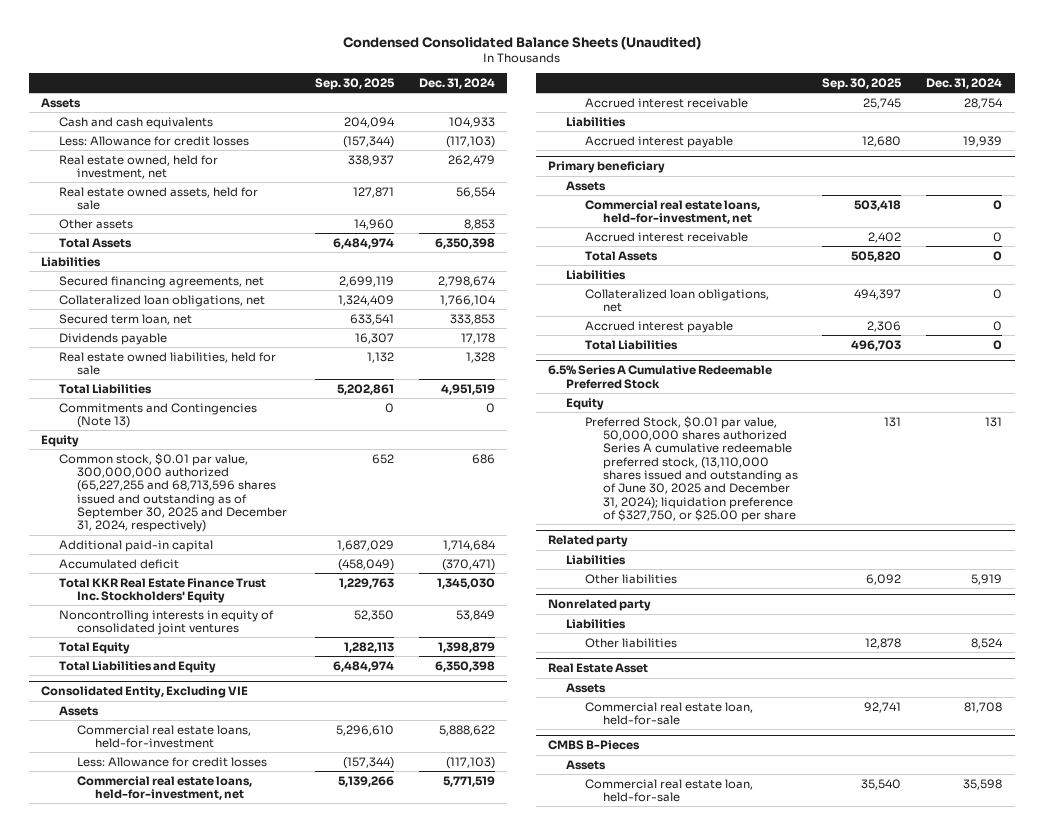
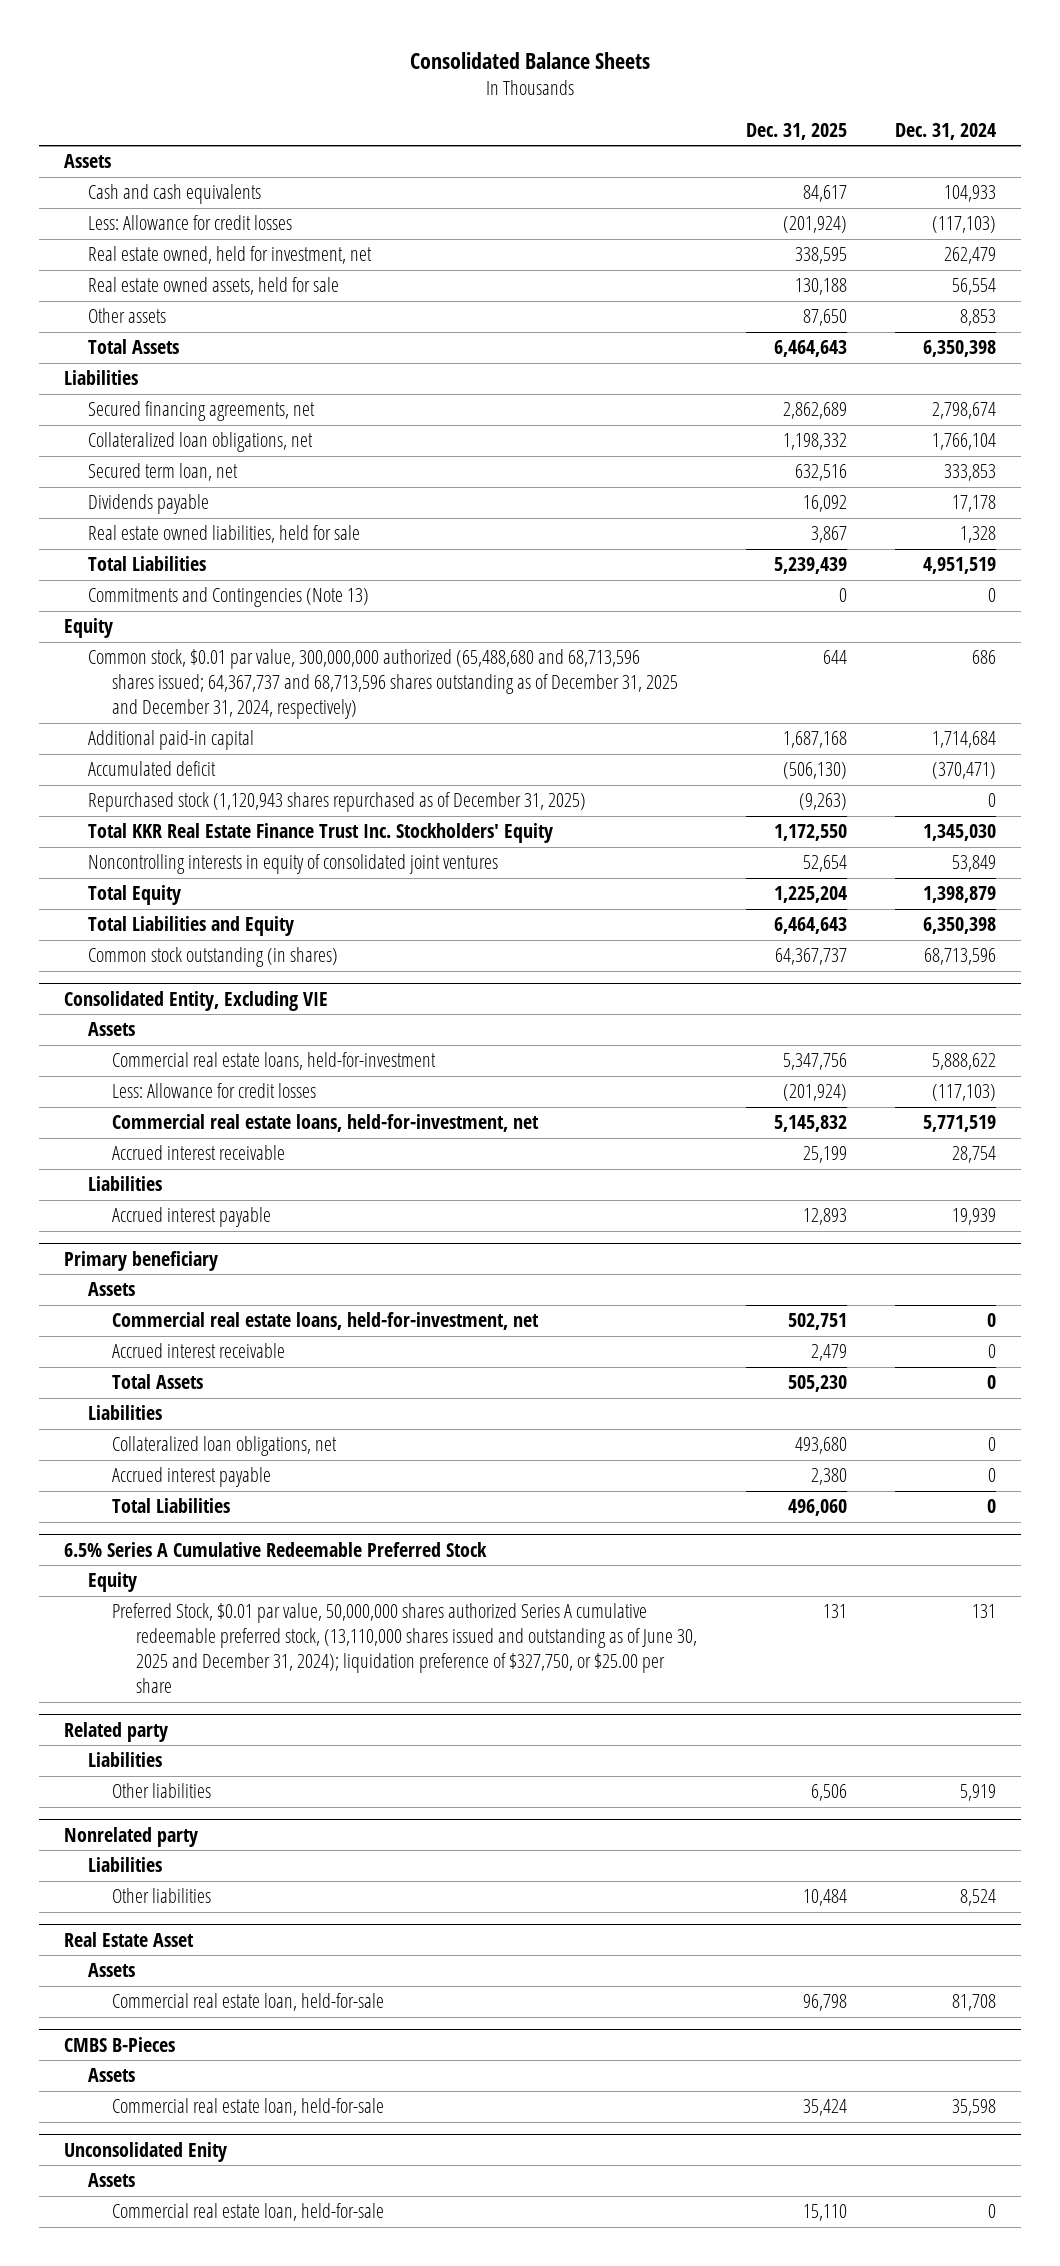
[342,35,701,50] Condensed Consolidated Balance Sheets (Unaudited) -> [410,52,651,70] Consolidated Balance Sheets
[315,78,396,91] Sep. 30, 2025 -> none
none -> [745,122,847,140] Dec. 31, 2025
[59,452,288,533] Common stock, $0.01 par value, 300,000,000 authorized (65,227,255 and 68,713,596 shares issued and outstanding as of September 30, 2025 and December 31, 2024, respectively) -> [87,649,679,720] Common stock, $0.01 par value, 300,000,000 authorized (65,488,680 and 68,713,596 shares issued; 64,367,737 and 68,713,596 shares outstanding as of December 31, 2025 and December 31, 2024, respectively)
none -> [87,792,586,813] Repurchased stock (1,120,943 shares repurchased as of December 31, 2025)
none -> [87,947,338,968] Common stock outstanding (in shares)
none -> [63,2141,227,2162] Unconsolidated Enity
none -> [87,2173,135,2188] Assets
none -> [112,2203,385,2222] Commercial real estate loan, held-for-sale

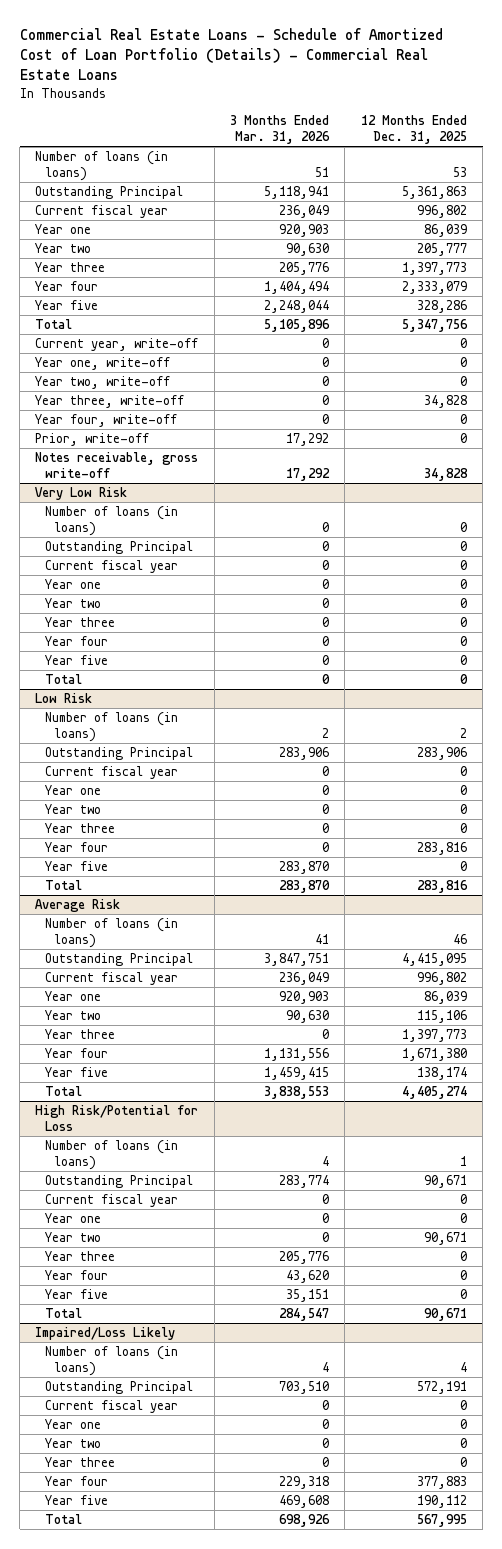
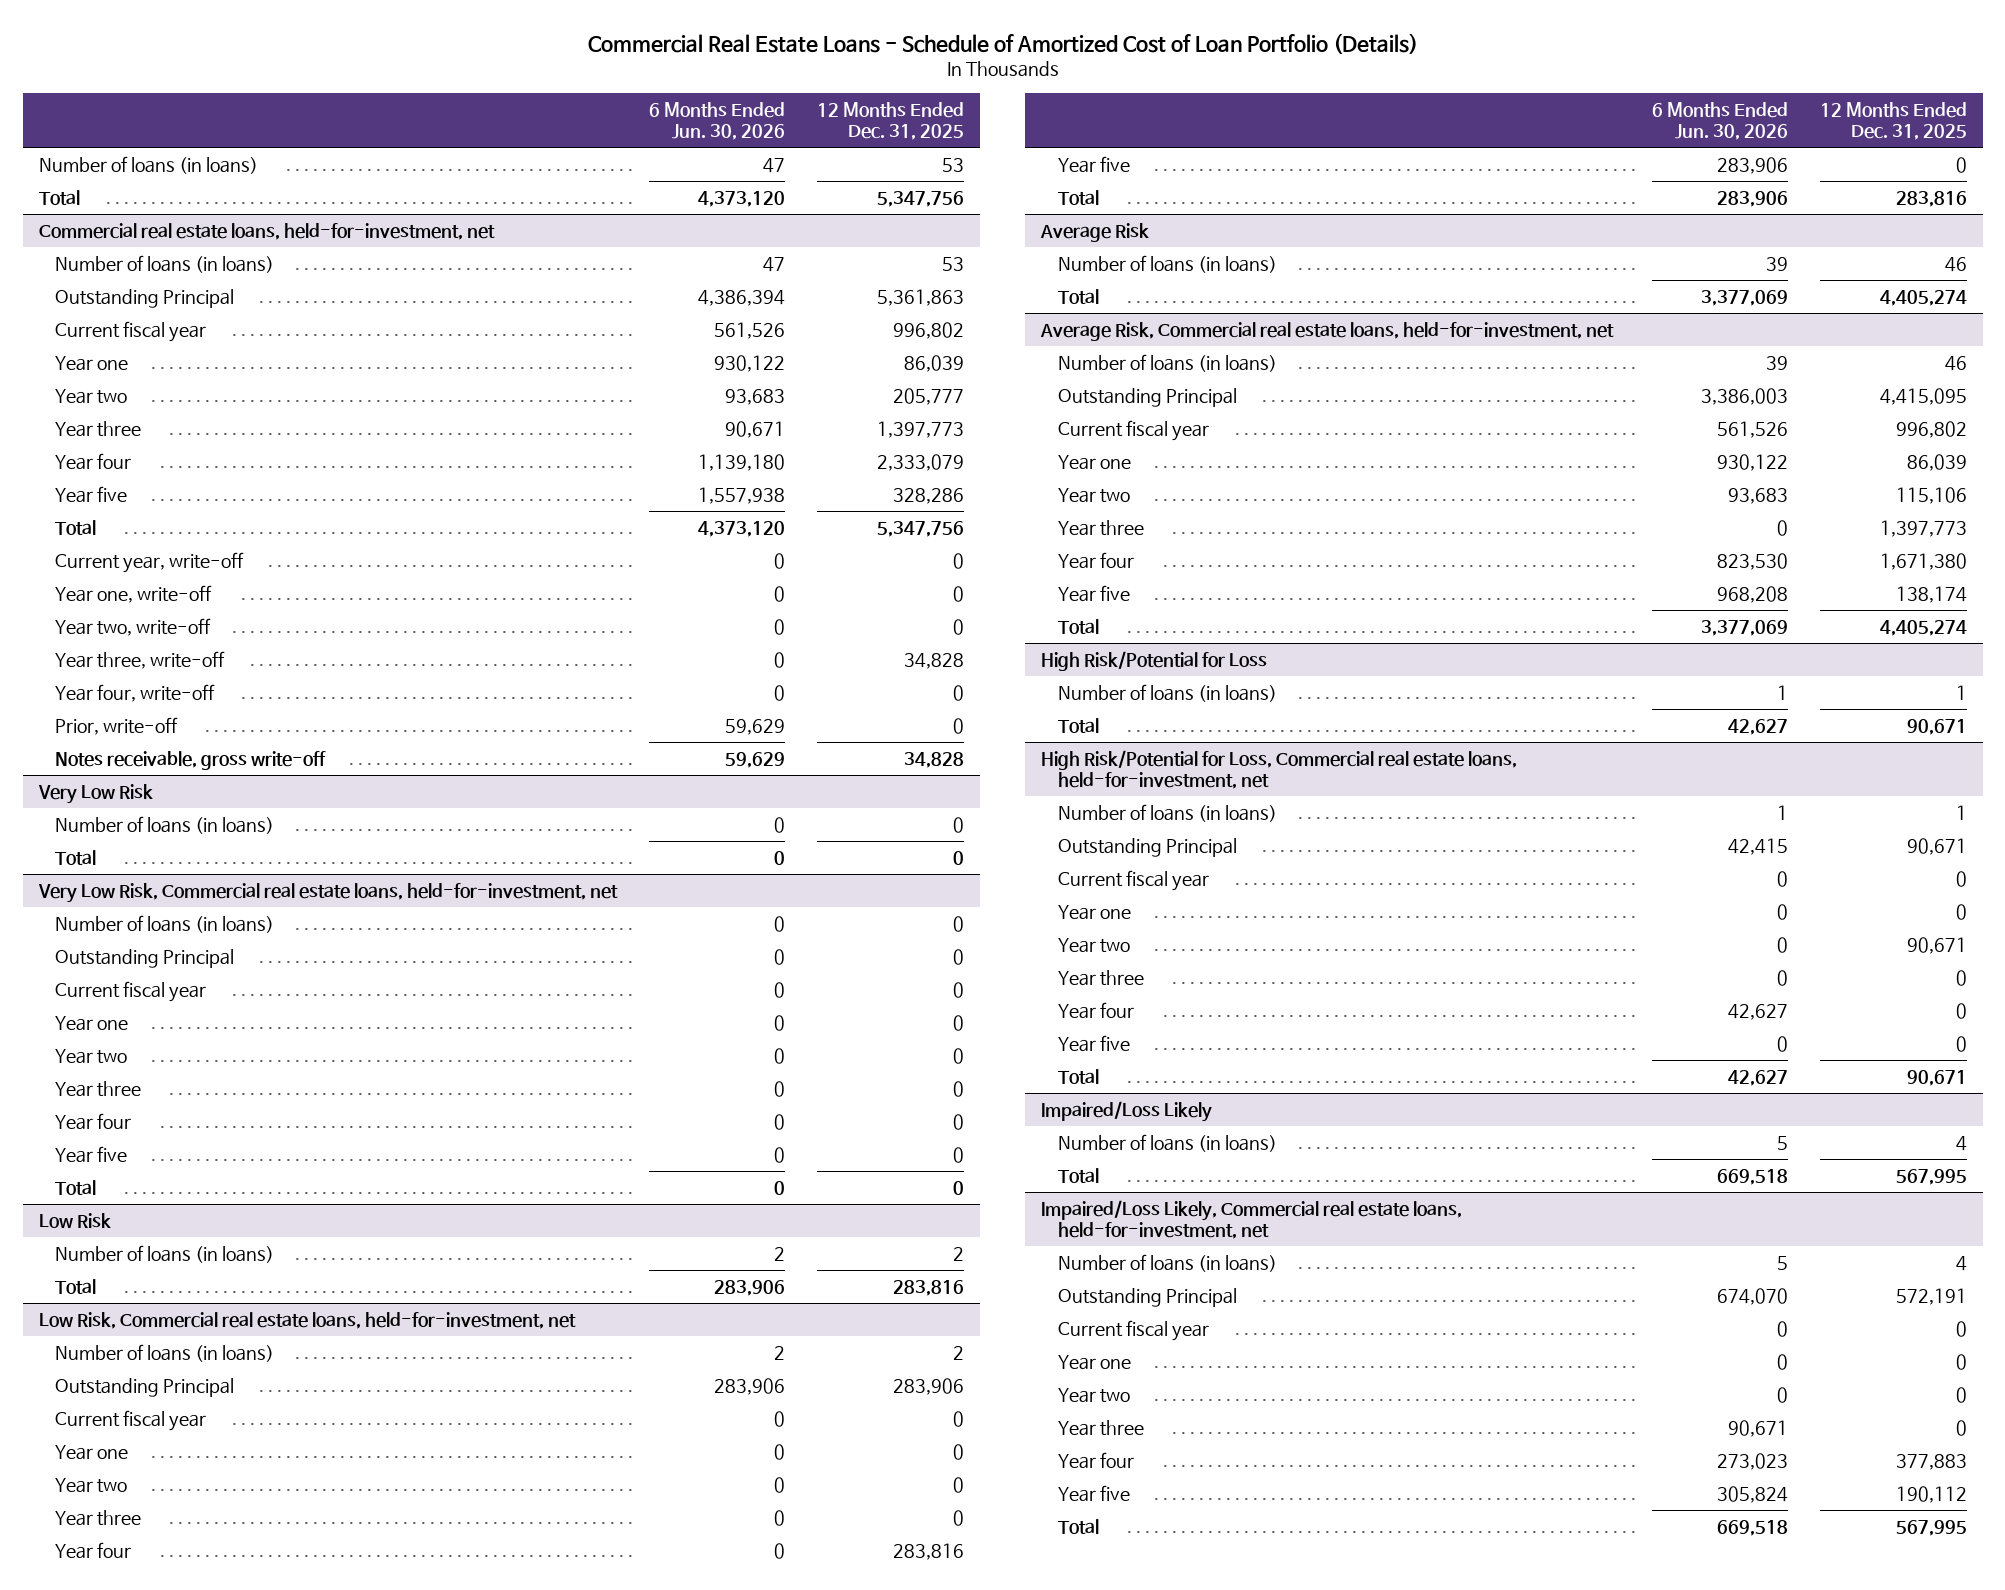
[19,27,443,81] Commercial Real Estate Loans - Schedule of Amortized Cost of Loan Portfolio (Details) - Commercial Real Estate Loans -> [587,32,1418,54] Commercial Real Estate Loans - Schedule of Amortized Cost of Loan Portfolio (Details)
[230,115,331,145] 3 Months Ended Mar. 31, 2026 -> none
none -> [648,102,785,141] 6 Months Ended Jun. 30, 2026
none -> [38,189,80,205] Total
none -> [38,222,495,240] Commercial real estate loans, held-for-investment, net
none -> [55,254,275,273] Number of loans (in loans)
none -> [55,849,97,865] Total
none -> [37,882,618,903] Very Low Risk, Commercial real estate loans, held-for-investment, net
none -> [55,914,275,933] Number of loans (in loans)
none -> [55,1278,97,1294] Total
none -> [38,1311,576,1329] Low Risk, Commercial real estate loans, held-for-investment, net
none -> [55,1343,275,1362] Number of loans (in loans)
none -> [1057,288,1099,304] Total
none -> [1040,321,1615,341] Average Risk, Commercial real estate loans, held-for-investment, net
none -> [1057,353,1277,372] Number of loans (in loans)
none -> [1057,717,1099,733] Total
none -> [1041,749,1518,789] High Risk/Potential for Loss, Commercial real estate loans, held-for-investment, net
none -> [1057,803,1277,822] Number of loans (in loans)
none -> [1057,1167,1099,1183] Total
none -> [1041,1199,1463,1239] Impaired/Loss Likely, Commercial real estate loans, held-for-investment, net
none -> [1057,1253,1277,1272] Number of loans (in loans)

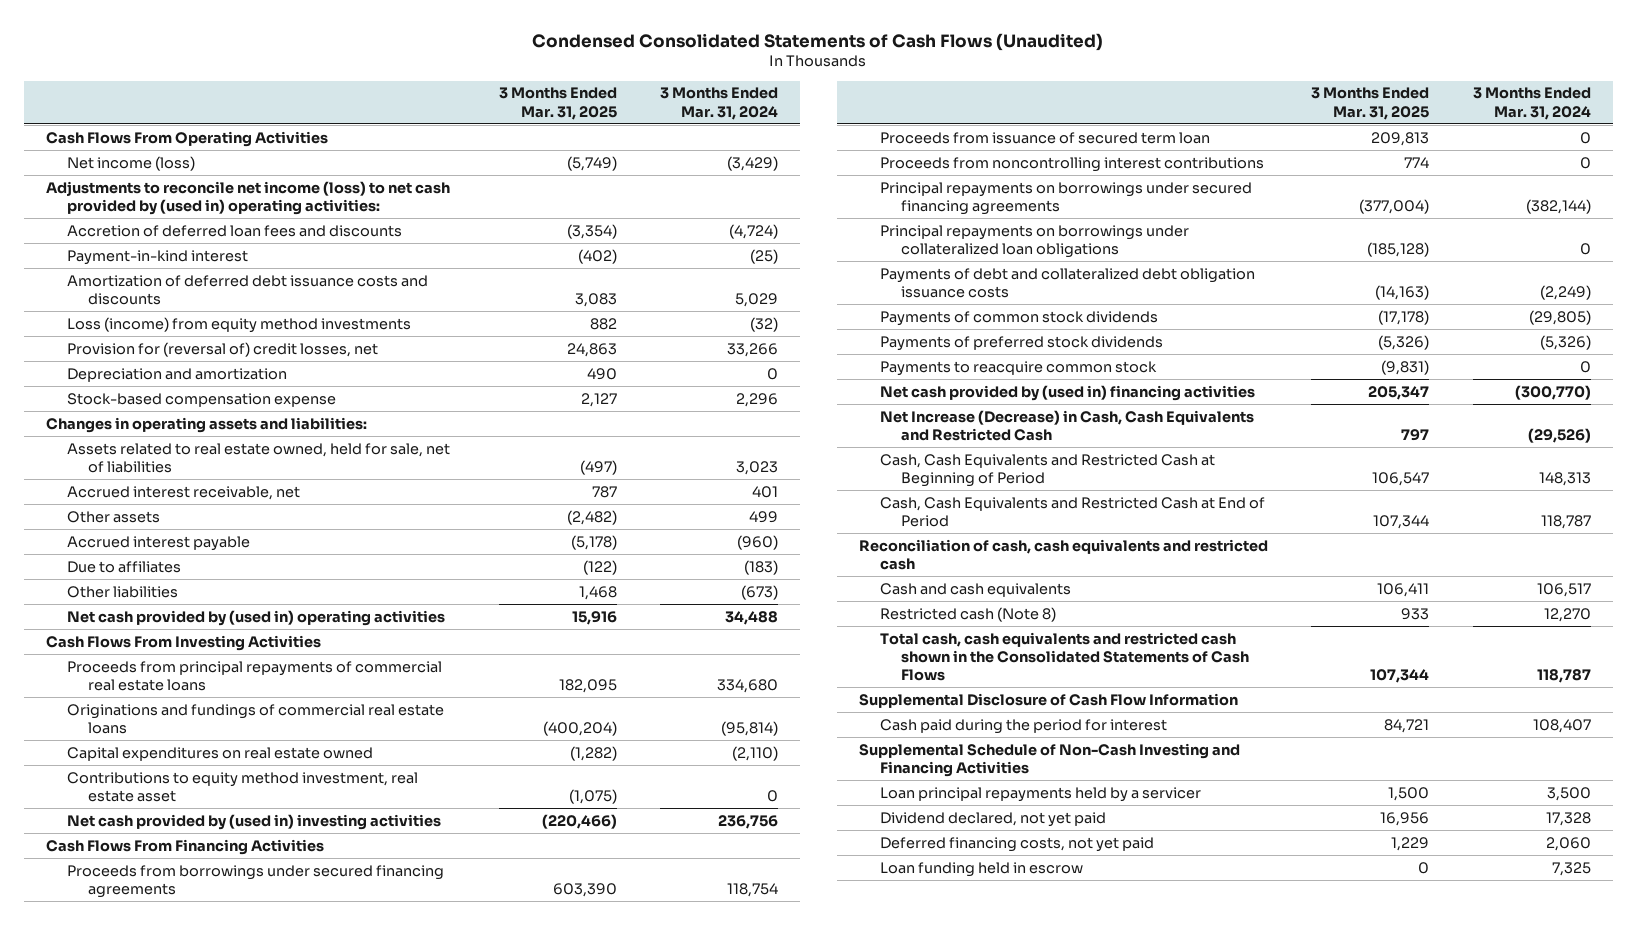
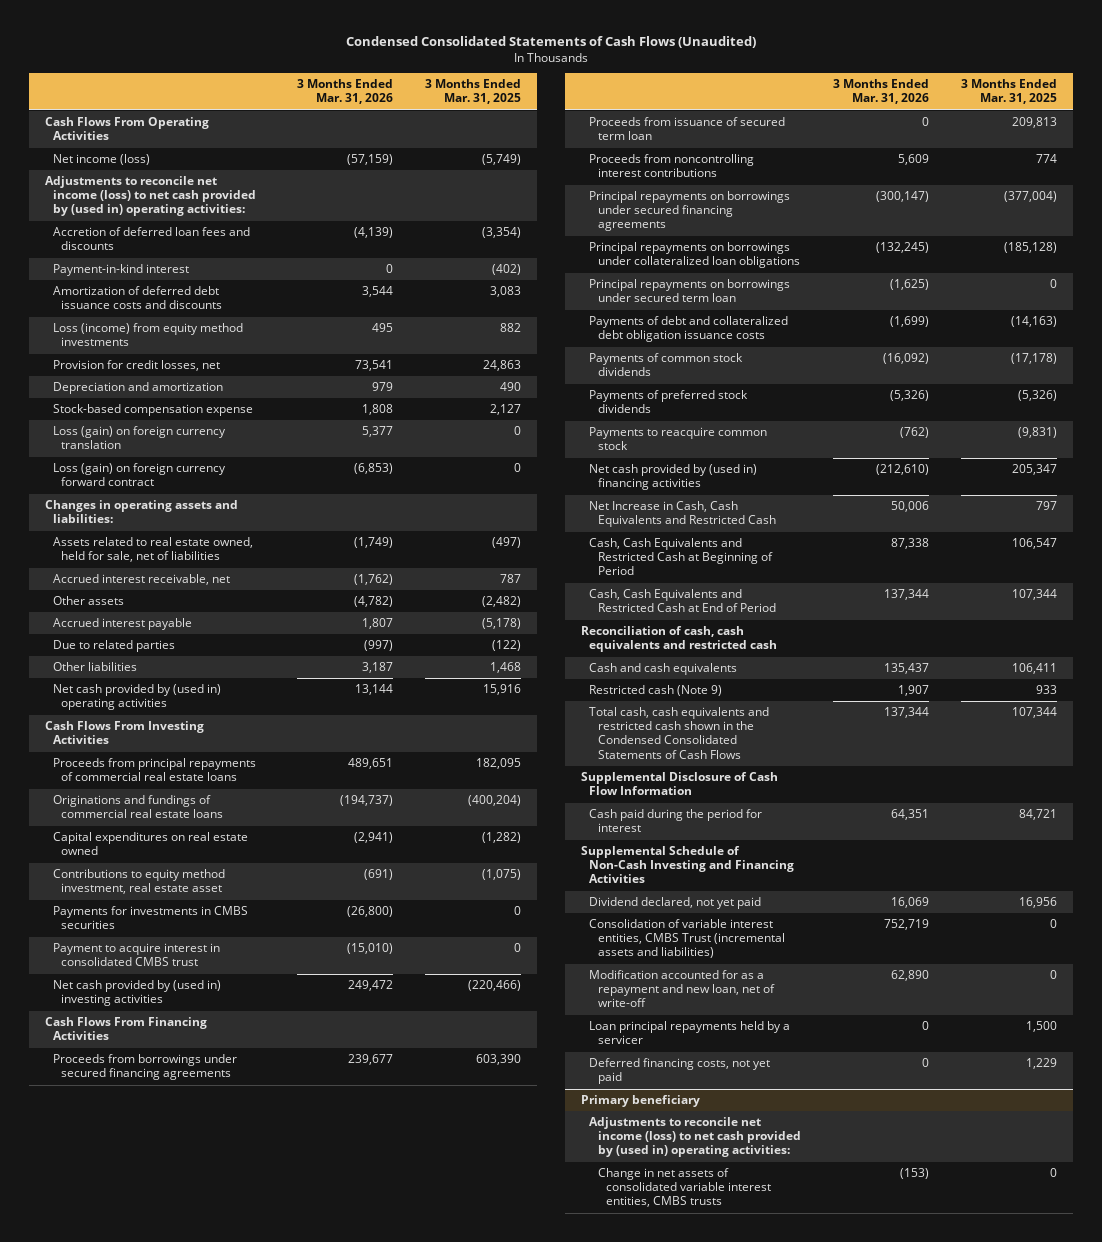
[660,87,779,120] 3 Months Ended Mar. 31, 2024 -> none
none -> [296,79,393,105] 3 Months Ended Mar. 31, 2026
[66,341,378,357] Provision for (reversal of) credit losses, net -> [53,360,221,372] Provision for credit losses, net
none -> [53,426,227,450] Loss (gain) on foreign currency translation
none -> [53,463,227,487] Loss (gain) on foreign currency forward contract
[66,560,181,573] Due to affiliates -> [53,640,176,653] Due to related parties
none -> [53,906,249,930] Payments for investments in CMBS securities
none -> [53,943,221,967] Payment to acquire interest in consolidated CMBS trust
none -> [589,279,791,303] Principal repayments on borrowings under secured term loan
[879,409,1254,442] Net Increase (Decrease) in Cash, Cash Equivalents and Restricted Cash -> [589,501,776,528] Net Increase in Cash, Cash Equivalents and Restricted Cash
[879,606,1056,622] Restricted cash (Note 8) -> [589,685,723,697] Restricted cash (Note 9)
[879,631,1249,682] Total cash, cash equivalents and restricted cash shown in the Consolidated Statements of Cash Flows -> [589,707,770,759] Total cash, cash equivalents and restricted cash shown in the Condensed Consolidated Statements of Cash Flows
none -> [589,919,785,959] Consolidation of variable interest entities, CMBS Trust (incremental assets and liabilities)
none -> [589,970,775,1008] Modification accounted for as a repayment and new loan, net of write-off
[879,786,1201,802] Loan principal repayments held by a servicer -> [589,1021,791,1045] Loan principal repayments held by a servicer
[879,861,1083,877] Loan funding held in escrow -> none
none -> [581,1095,701,1108] Primary beneficiary
none -> [589,1117,801,1158] Adjustments to reconcile net income (loss) to net cash provided by (used in) operating activities:
none -> [597,1168,771,1208] Change in net assets of consolidated variable interest entities, CMBS trusts

